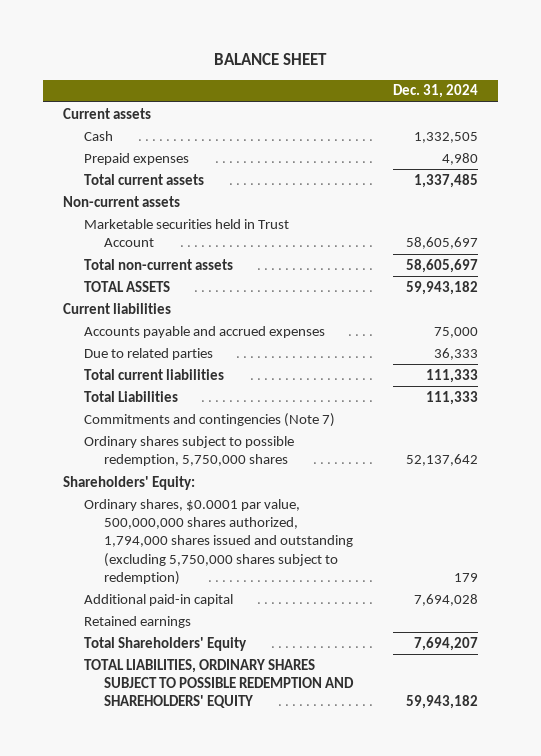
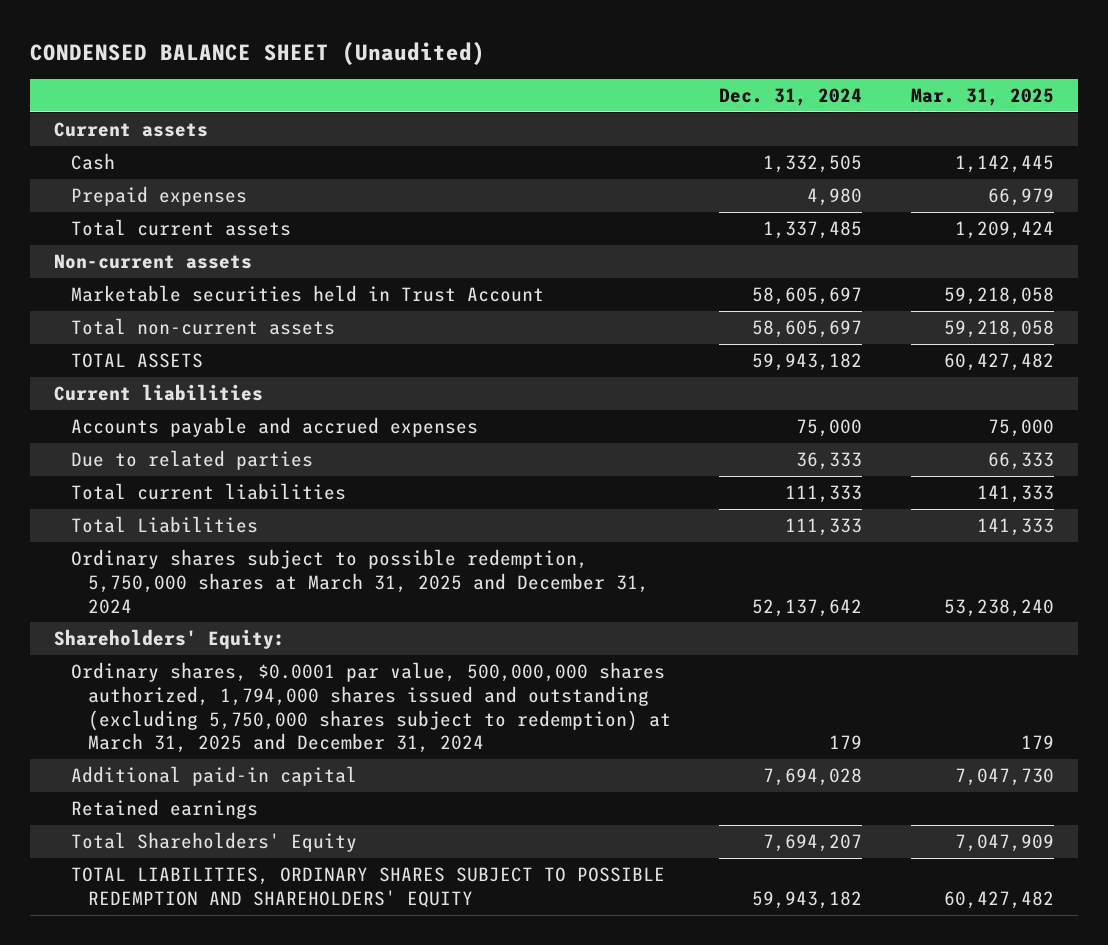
[214,53,328,66] BALANCE SHEET -> [29,41,485,65] CONDENSED BALANCE SHEET (Unaudited)
none -> [910,88,1054,107] Mar. 31, 2025
[83,412,335,427] Commitments and contingencies (Note 7) -> none
[83,435,294,467] Ordinary shares subject to possible redemption, 5,750,000 shares -> [71,549,649,614] Ordinary shares subject to possible redemption, 5,750,000 shares at March 31, 2025 and December 31, 2024
[83,498,354,585] Ordinary shares, $0.0001 par value, 500,000,000 shares authorized, 1,794,000 shares issued and outstanding (excluding 5,750,000 shares subject to redemption) -> [71,662,671,754] Ordinary shares, $0.0001 par value, 500,000,000 shares authorized, 1,794,000 shares issued and outstanding (excluding 5,750,000 shares subject to redemption) at March 31, 2025 and December 31, 2024

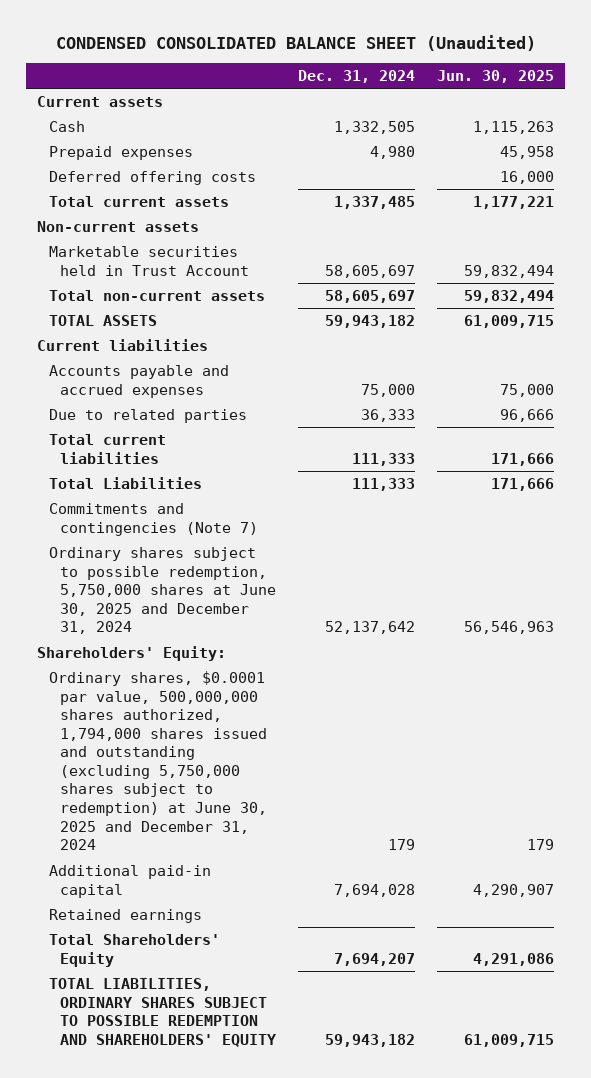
[29,41,485,65] CONDENSED BALANCE SHEET (Unaudited) -> [55,34,536,51] CONDENSED CONSOLIDATED BALANCE SHEET (Unaudited)
[910,88,1054,107] Mar. 31, 2025 -> none
none -> [436,70,554,84] Jun. 30, 2025
none -> [48,170,256,185] Deferred offering costs
none -> [48,502,258,536] Commitments and contingencies (Note 7)
[71,549,649,614] Ordinary shares subject to possible redemption, 5,750,000 shares at March 31, 2025 and December 31, 2024 -> [48,546,276,635] Ordinary shares subject to possible redemption, 5,750,000 shares at June 30, 2025 and December 31, 2024
[71,662,671,754] Ordinary shares, $0.0001 par value, 500,000,000 shares authorized, 1,794,000 shares issued and outstanding (excluding 5,750,000 shares subject to redemption) at March 31, 2025 and December 31, 2024 -> [48,670,267,851] Ordinary shares, $0.0001 par value, 500,000,000 shares authorized, 1,794,000 shares issued and outstanding (excluding 5,750,000 shares subject to redemption) at June 30, 2025 and December 31, 2024

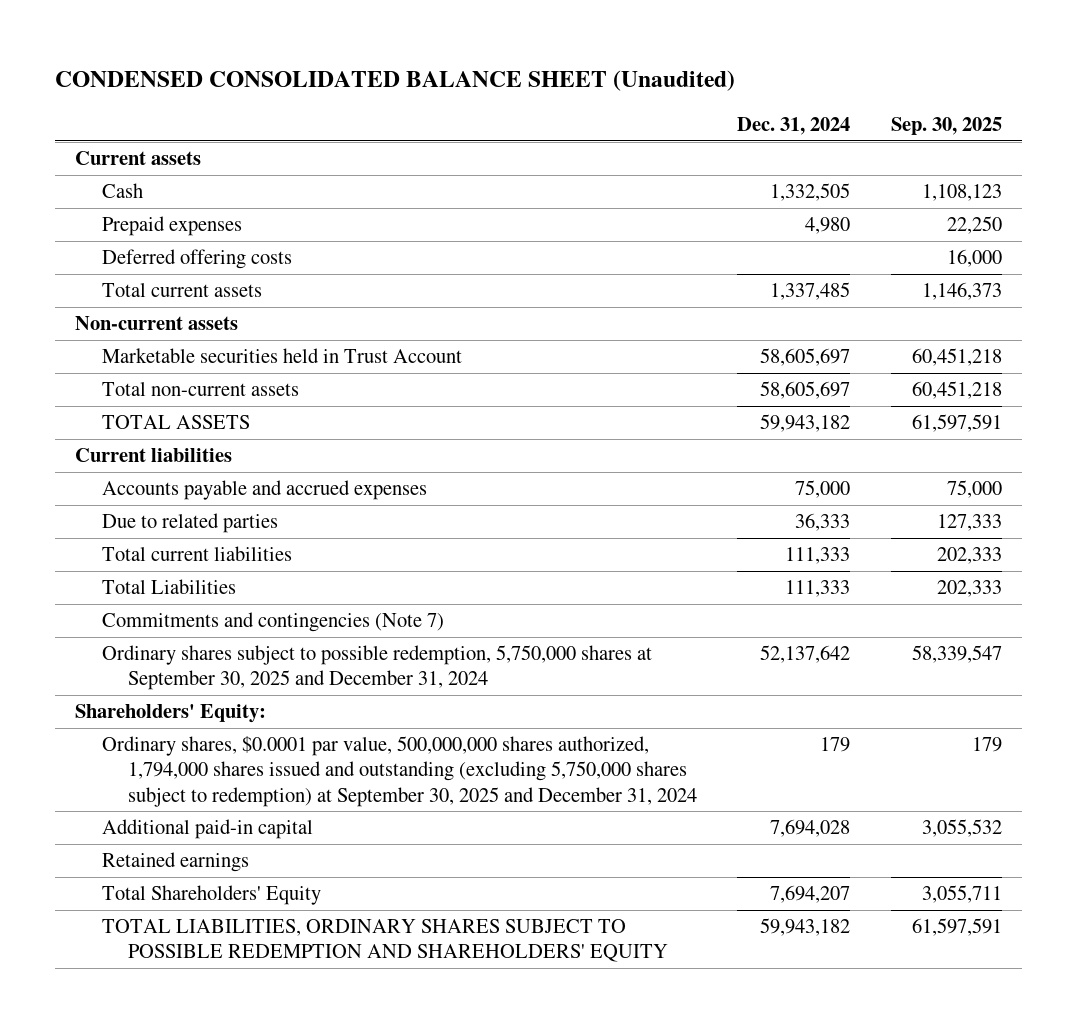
[436,70,554,84] Jun. 30, 2025 -> none
none -> [890,117,1002,136] Sep. 30, 2025
[48,546,276,635] Ordinary shares subject to possible redemption, 5,750,000 shares at June 30, 2025 and December 31, 2024 -> [101,645,652,691] Ordinary shares subject to possible redemption, 5,750,000 shares at September 30, 2025 and December 31, 2024
[48,670,267,851] Ordinary shares, $0.0001 par value, 500,000,000 shares authorized, 1,794,000 shares issued and outstanding (excluding 5,750,000 shares subject to redemption) at June 30, 2025 and December 31, 2024 -> [101,736,697,807] Ordinary shares, $0.0001 par value, 500,000,000 shares authorized, 1,794,000 shares issued and outstanding (excluding 5,750,000 shares subject to redemption) at September 30, 2025 and December 31, 2024

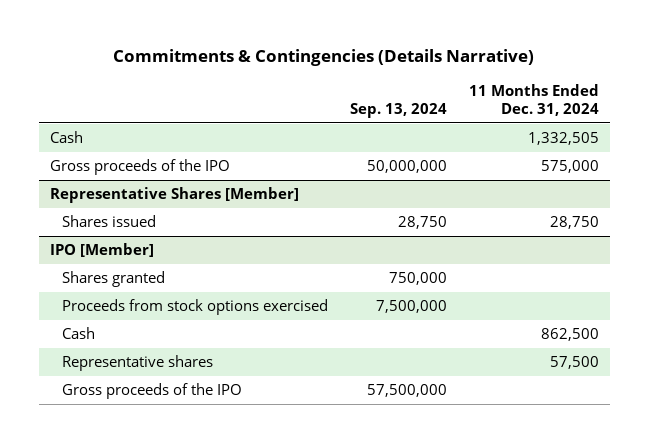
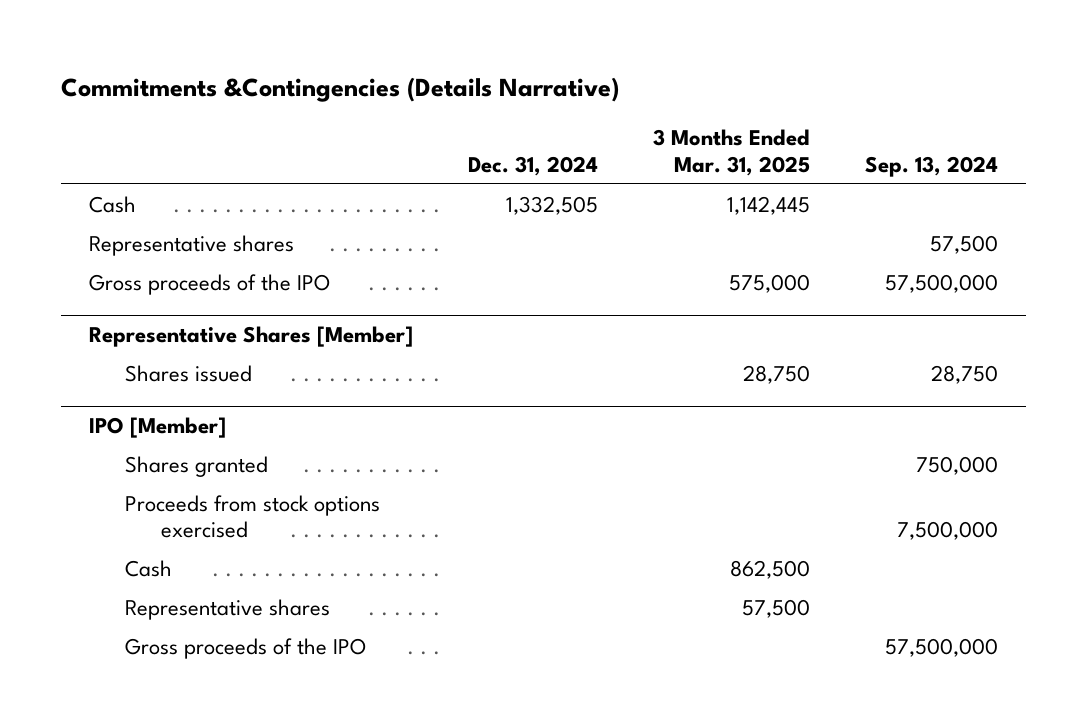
[113,48,535,66] Commitments & Contingencies (Details Narrative) -> [60,76,619,102] Commitments &Contingencies (Details Narrative)
[469,83,600,117] 11 Months Ended Dec. 31, 2024 -> none
none -> [467,155,598,176] Dec. 31, 2024
none -> [653,129,811,176] 3 Months Ended Mar. 31, 2025
none -> [88,234,294,256] Representative shares
[366,160,447,174] 50,000,000 -> [885,273,999,293] 57,500,000

